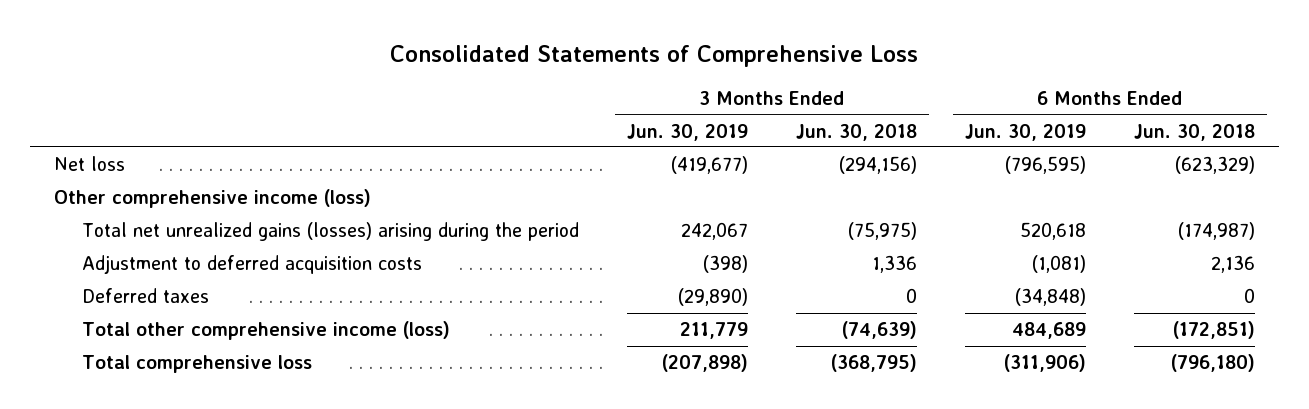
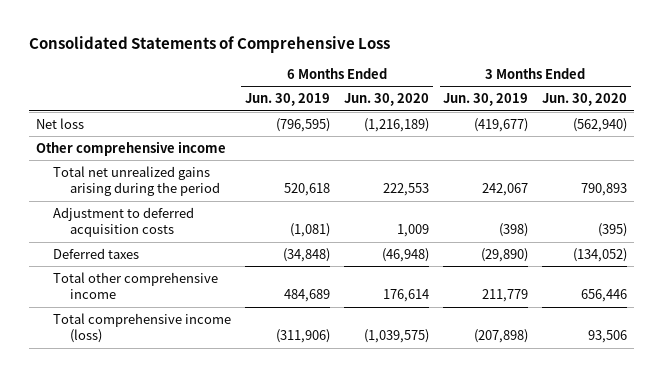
[795,123,917,141] Jun. 30, 2018 -> none
[1133,123,1255,141] Jun. 30, 2018 -> none
none -> [344,93,430,107] Jun. 30, 2020
none -> [542,93,628,107] Jun. 30, 2020
[54,189,372,209] Other comprehensive income (loss) -> [35,140,226,156] Other comprehensive income
[81,222,579,242] Total net unrealized gains (losses) arising during the period -> [52,165,220,197] Total net unrealized gains arising during the period
[81,321,450,341] Total other comprehensive income (loss) -> [52,271,218,300] Total other comprehensive income
[81,355,312,374] Total comprehensive loss -> [52,312,231,344] Total comprehensive income (loss)

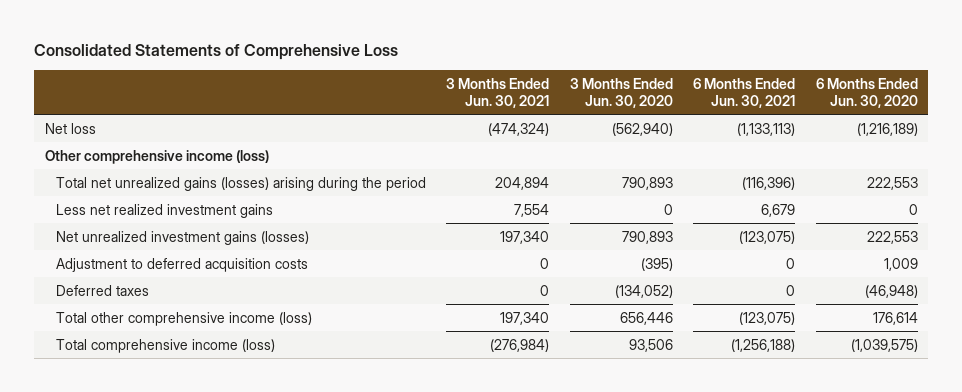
[244,93,330,107] Jun. 30, 2019 -> none
[443,93,529,107] Jun. 30, 2019 -> none
none -> [446,77,550,108] 3 Months Ended Jun. 30, 2021
none -> [693,77,796,108] 6 Months Ended Jun. 30, 2021
[35,140,226,156] Other comprehensive income -> [44,149,269,164] Other comprehensive income (loss)
[52,165,220,197] Total net unrealized gains arising during the period -> [56,176,427,191] Total net unrealized gains (losses) arising during the period
none -> [56,203,274,218] Less net realized investment gains
none -> [56,230,310,245] Net unrealized investment gains (losses)
[52,271,218,300] Total other comprehensive income -> [56,311,313,326] Total other comprehensive income (loss)

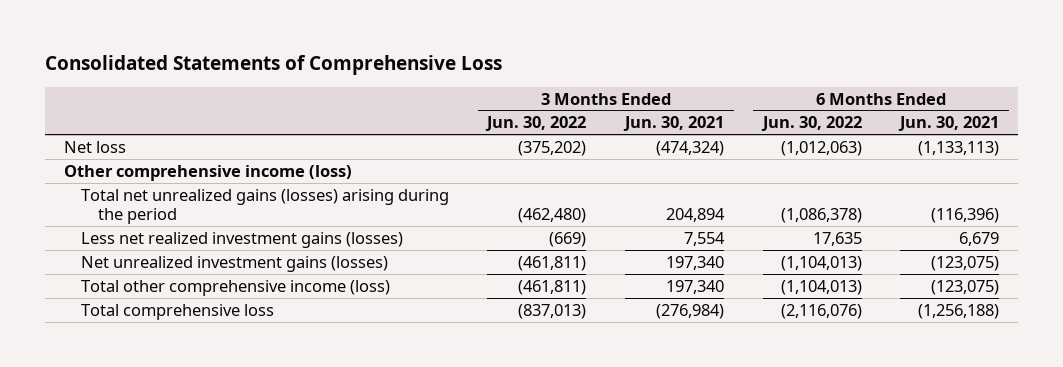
[569,77,673,108] 3 Months Ended Jun. 30, 2020 -> none
[815,77,918,108] 6 Months Ended Jun. 30, 2020 -> none
none -> [485,116,587,132] Jun. 30, 2022
none -> [760,116,862,132] Jun. 30, 2022
[56,203,274,218] Less net realized investment gains -> [80,231,403,248] Less net realized investment gains (losses)
[56,257,309,272] Adjustment to deferred acquisition costs -> none
[56,284,150,296] Deferred taxes -> none
[56,338,276,353] Total comprehensive income (loss) -> [80,303,274,320] Total comprehensive loss

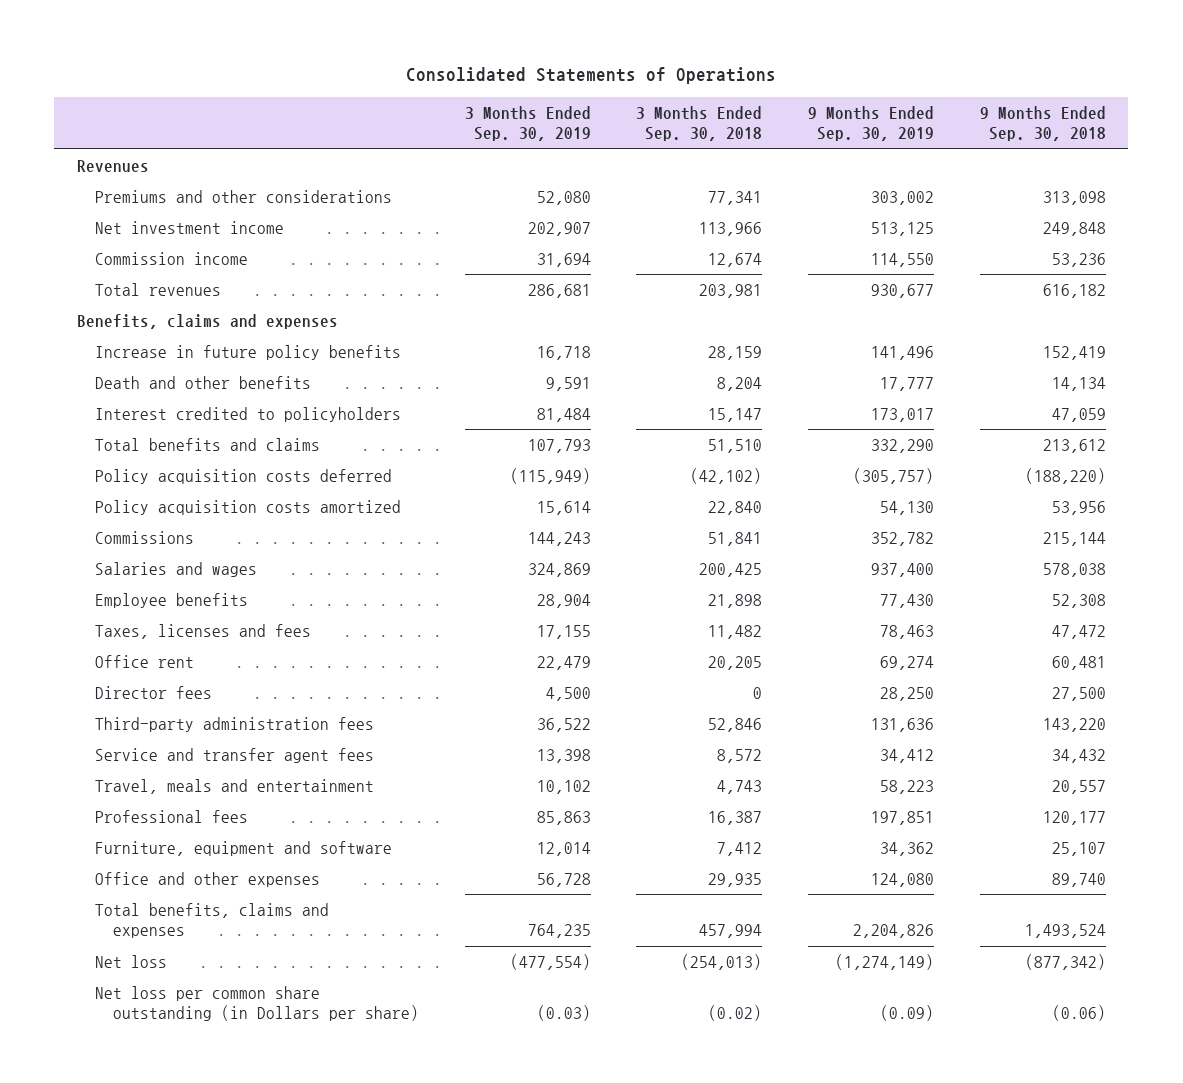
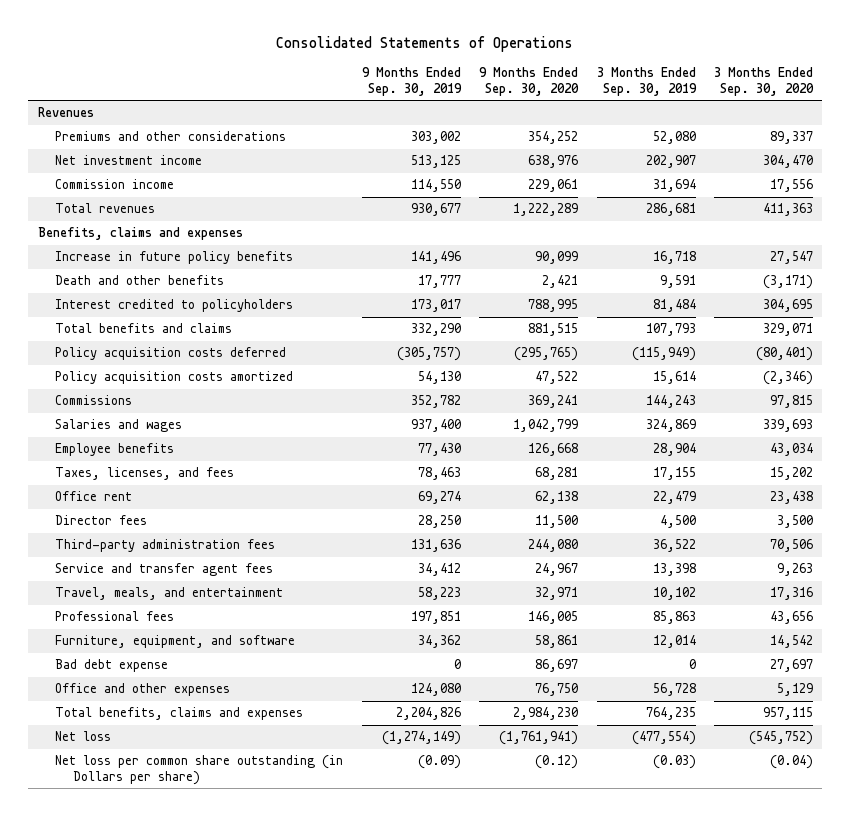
[636,106,763,142] 3 Months Ended Sep. 30, 2018 -> none
[979,106,1106,142] 9 Months Ended Sep. 30, 2018 -> none
none -> [479,67,580,96] 9 Months Ended Sep. 30, 2020
none -> [714,67,815,96] 3 Months Ended Sep. 30, 2020
[95,624,312,640] Taxes, licenses and fees -> [55,467,235,481] Taxes, licenses, and fees
[95,779,375,795] Travel, meals and entertainment -> [55,587,284,601] Travel, meals, and entertainment
[95,841,393,857] Furniture, equipment and software -> [55,635,296,649] Furniture, equipment, and software
none -> [55,659,169,673] Bad debt expense

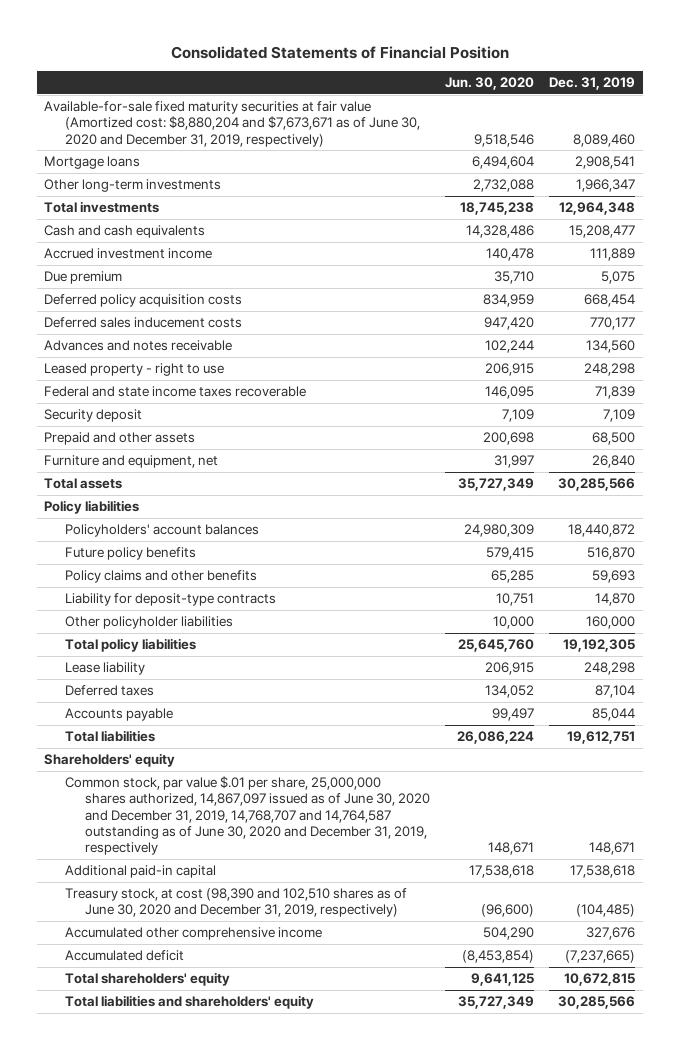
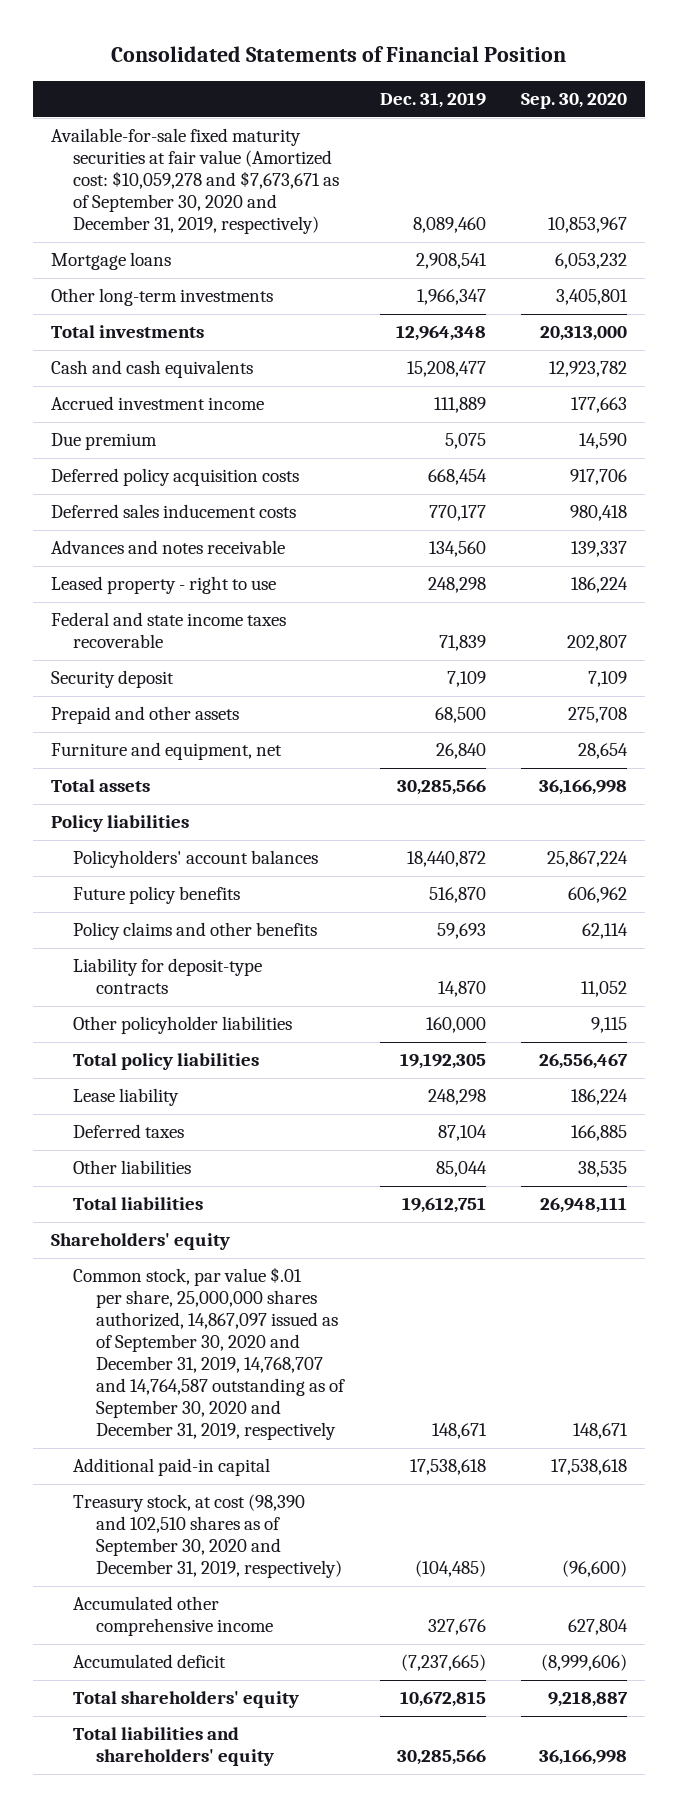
[445,77,535,91] Jun. 30, 2020 -> none
none -> [521,93,628,110] Sep. 30, 2020
[44,101,420,147] Available-for-sale fixed maturity securities at fair value (Amortized cost: $8,880,204 and $7,673,671 as of June 30, 2020 and December 31, 2019, respectively) -> [50,128,340,235] Available-for-sale fixed maturity securities at fair value (Amortized cost: $10,059,278 and $7,673,671 as of September 30, 2020 and December 31, 2019, respectively)
[64,708,173,722] Accounts payable -> [73,1160,192,1175] Other liabilities
[64,776,431,856] Common stock, par value $.01 per share, 25,000,000 shares authorized, 14,867,097 issued as of June 30, 2020 and December 31, 2019, 14,768,707 and 14,764,587 outstanding as of June 30, 2020 and December 31, 2019, respectively -> [73,1267,345,1441] Common stock, par value $.01 per share, 25,000,000 shares authorized, 14,867,097 issued as of September 30, 2020 and December 31, 2019, 14,768,707 and 14,764,587 outstanding as of September 30, 2020 and December 31, 2019, respectively
[64,888,407,918] Treasury stock, at cost (98,390 and 102,510 shares as of June 30, 2020 and December 31, 2019, respectively) -> [73,1494,342,1579] Treasury stock, at cost (98,390 and 102,510 shares as of September 30, 2020 and December 31, 2019, respectively)

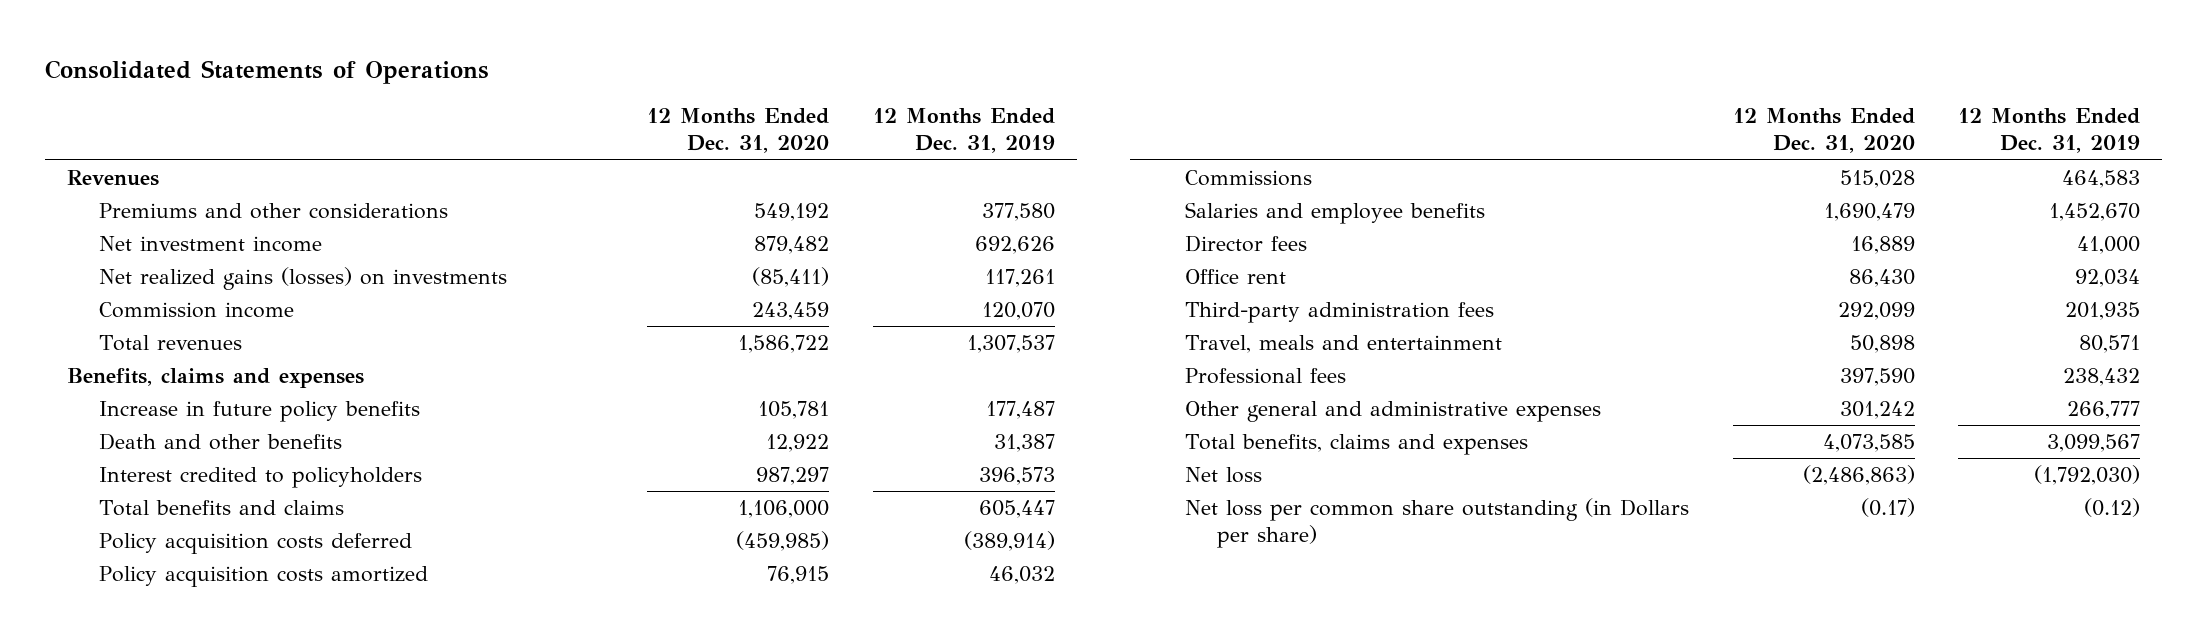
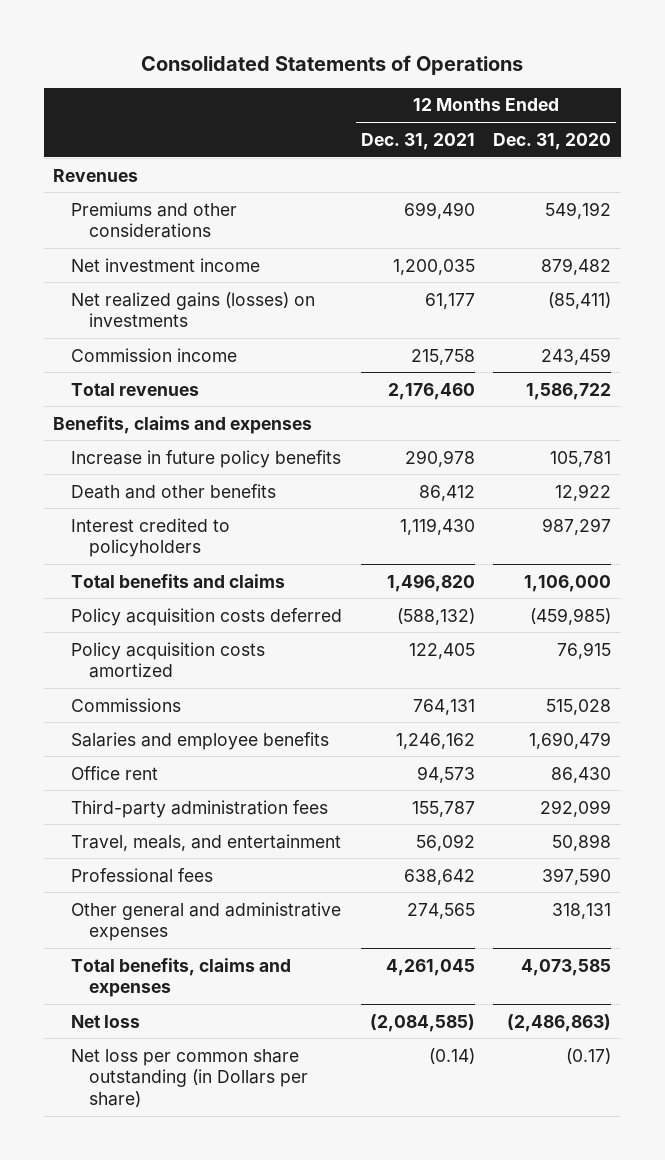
[872,108,1055,154] 12 Months Ended Dec. 31, 2019 -> none
none -> [360,132,475,150] Dec. 31, 2021
[1184,234,1307,252] Director fees -> none
[1184,334,1502,353] Travel, meals and entertainment -> [71,833,342,851] Travel, meals, and entertainment
[1839,400,1915,419] 301,242 -> [552,902,612,919] 318,131

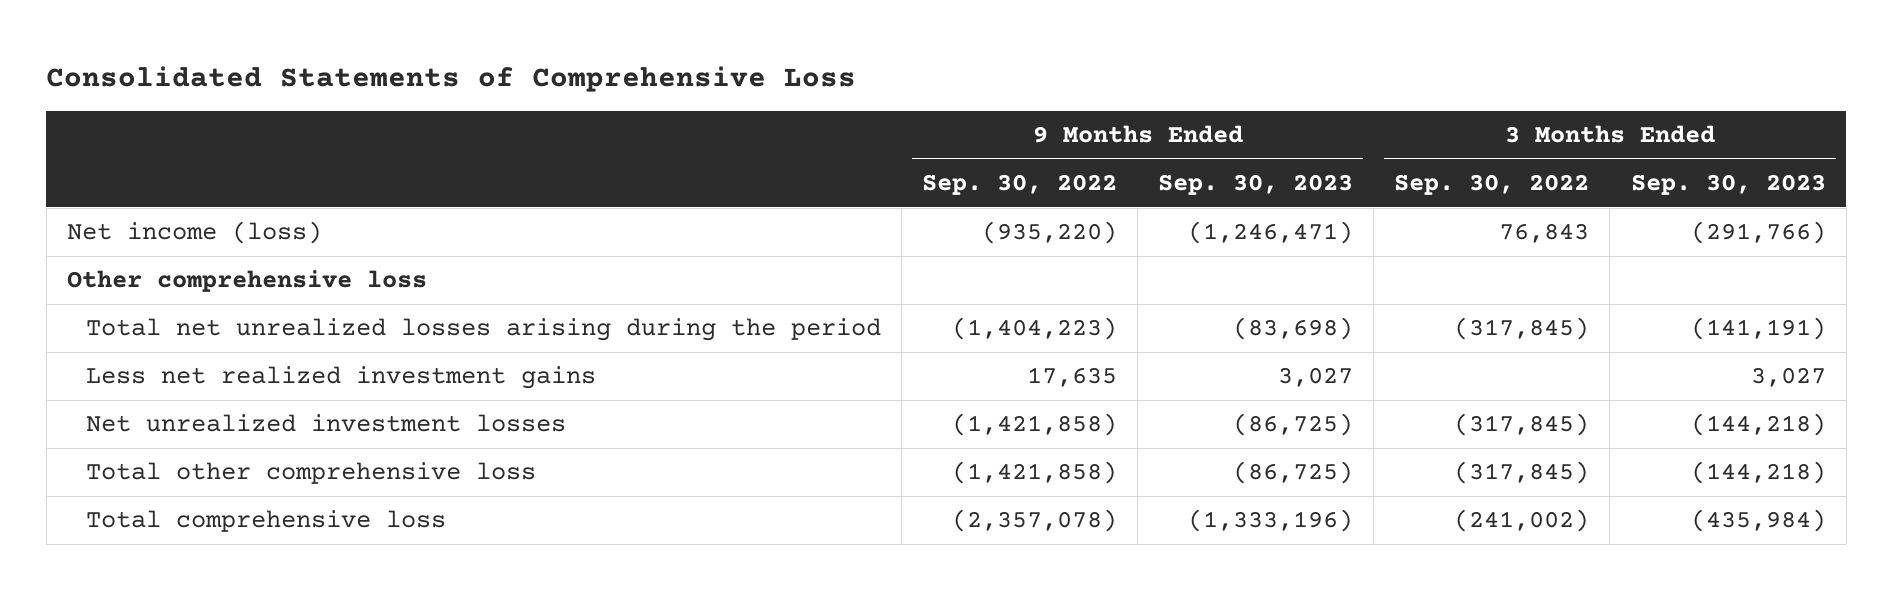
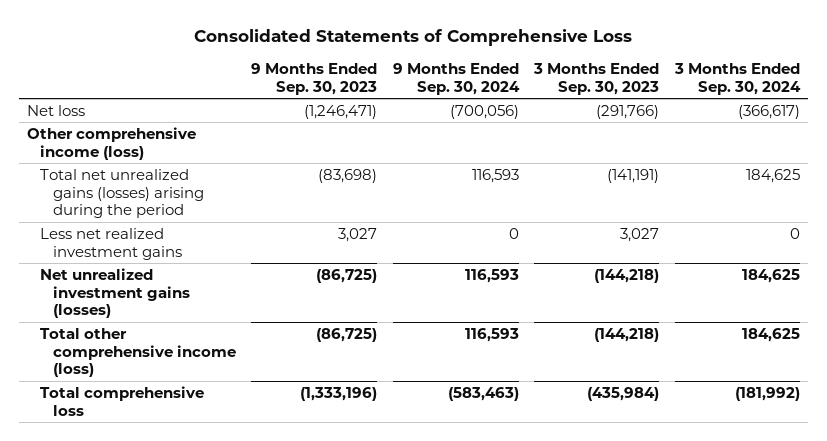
[921,174,1117,196] Sep. 30, 2022 -> none
[1394,174,1590,196] Sep. 30, 2022 -> none
none -> [392,63,520,95] 9 Months Ended Sep. 30, 2024
none -> [673,63,801,95] 3 Months Ended Sep. 30, 2024
[66,221,322,245] Net income (loss) -> [27,104,86,116] Net loss
[66,270,427,293] Other comprehensive loss -> [27,126,197,160] Other comprehensive income (loss)
[85,318,881,342] Total net unrealized losses arising during the period -> [39,168,204,219] Total net unrealized gains (losses) arising during the period
[85,414,566,433] Net unrealized investment losses -> [39,267,190,319] Net unrealized investment gains (losses)
[85,462,536,485] Total other comprehensive loss -> [39,327,236,378] Total other comprehensive income (loss)

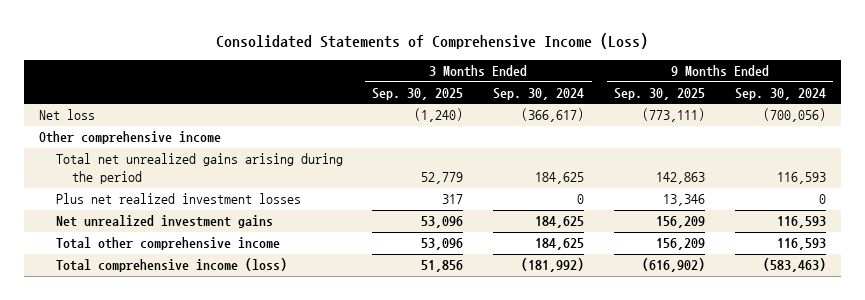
[194,29,633,47] Consolidated Statements of Comprehensive Loss -> [216,32,649,49] Consolidated Statements of Comprehensive Income (Loss)
[251,63,378,95] 9 Months Ended Sep. 30, 2023 -> none
[533,63,660,95] 3 Months Ended Sep. 30, 2023 -> none
none -> [372,87,464,100] Sep. 30, 2025
none -> [613,87,705,100] Sep. 30, 2025
[27,126,197,160] Other comprehensive income (loss) -> [39,131,222,145] Other comprehensive income
[39,168,204,219] Total net unrealized gains (losses) arising during the period -> [55,153,343,185] Total net unrealized gains arising during the period
[39,227,182,260] Less net realized investment gains -> [55,193,301,205] Plus net realized investment losses
[39,267,190,319] Net unrealized investment gains (losses) -> [55,215,273,229] Net unrealized investment gains
[39,327,236,378] Total other comprehensive income (loss) -> [55,237,280,251] Total other comprehensive income
[39,385,204,416] Total comprehensive loss -> [55,258,287,273] Total comprehensive income (loss)

